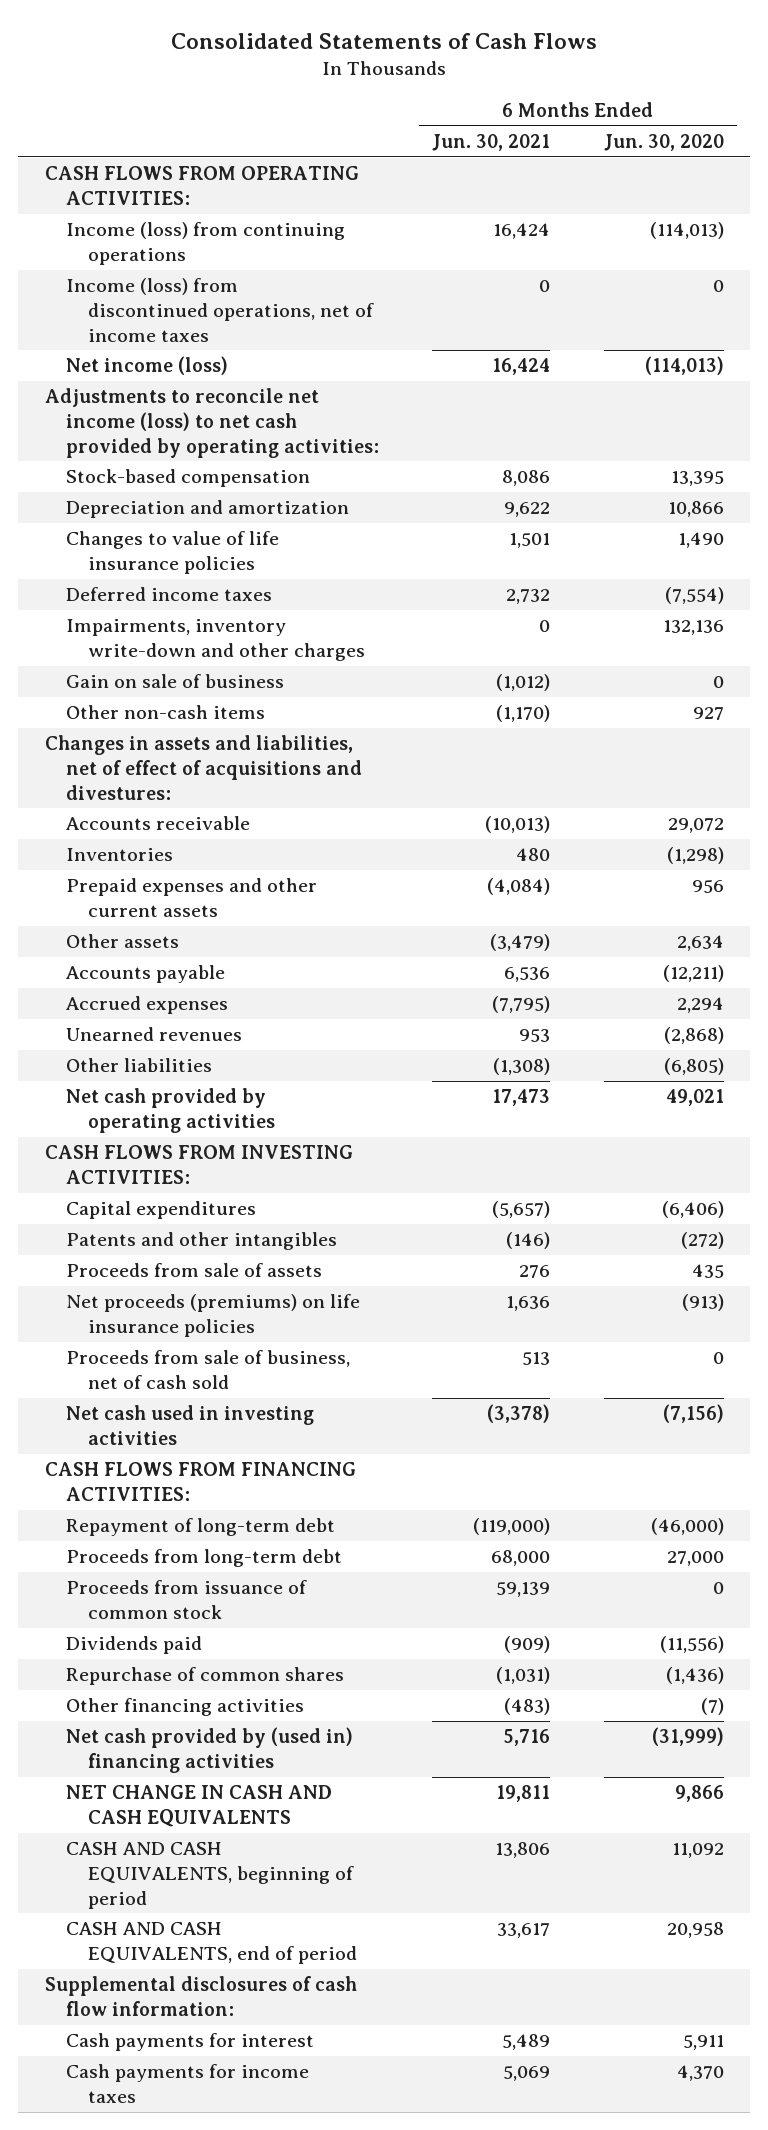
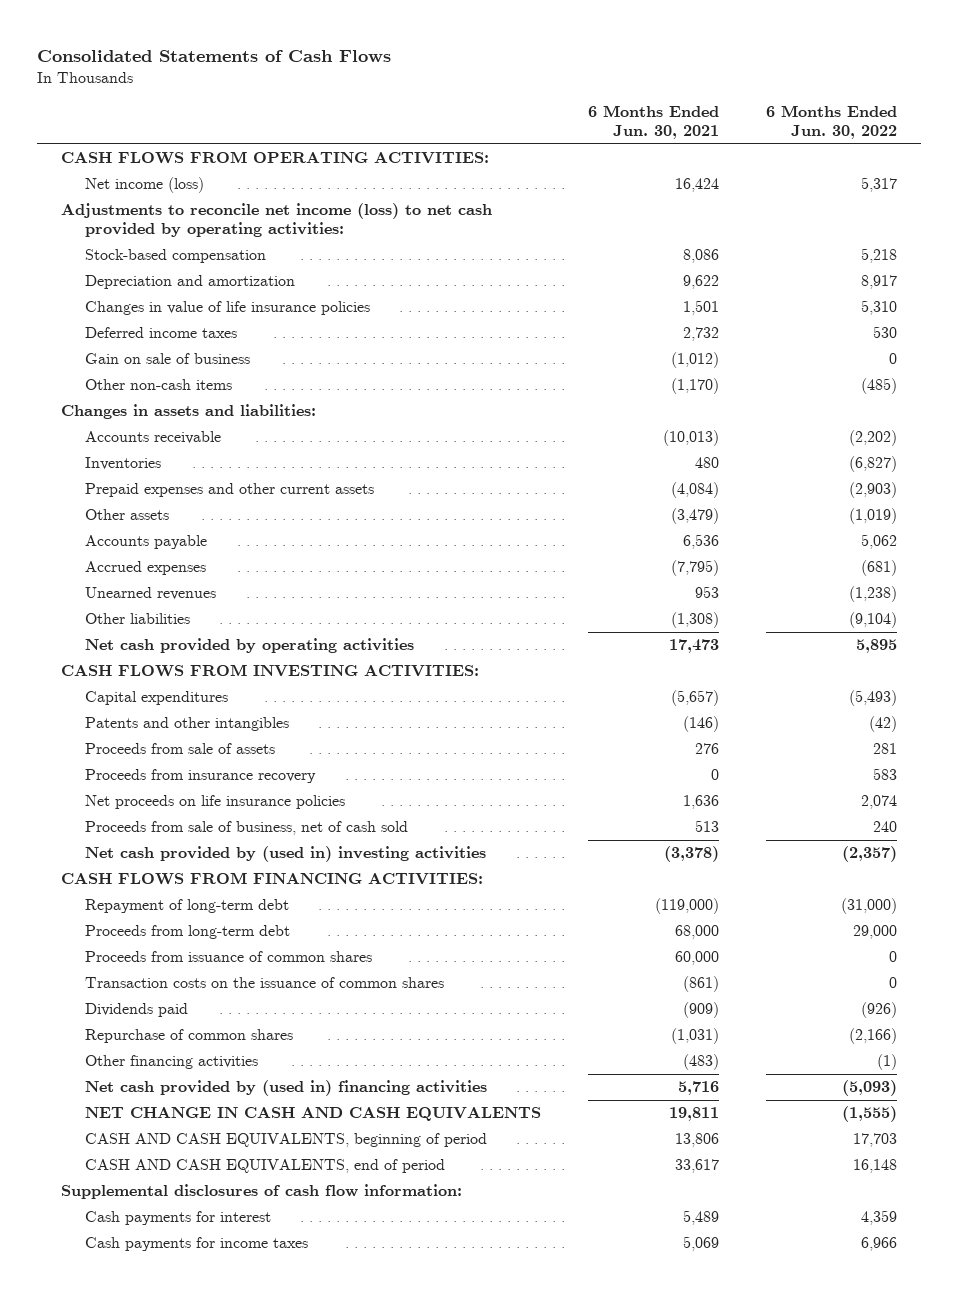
[603,134,724,152] Jun. 30, 2020 -> none
none -> [766,105,898,140] 6 Months Ended Jun. 30, 2022
[66,222,346,265] Income (loss) from continuing operations -> none
[66,278,374,342] Income (loss) from discontinued operations, net of income taxes -> none
[66,531,280,574] Changes to value of life insurance policies -> [85,301,371,316] Changes in value of life insurance policies
[66,619,365,661] Impairments, inventory write-down and other charges -> none
[44,735,363,800] Changes in assets and liabilities, net of effect of acquisitions and divestures: -> [60,404,316,420] Changes in assets and liabilities:
none -> [85,769,317,784] Proceeds from insurance recovery
[66,1294,361,1337] Net proceeds (premiums) on life insurance policies -> [85,795,346,810] Net proceeds on life insurance policies
[66,1405,315,1445] Net cash used in investing activities -> [85,846,487,863] Net cash provided by (used in) investing activities
[66,1580,308,1619] Proceeds from issuance of common stock -> [85,951,373,963] Proceeds from issuance of common shares
[496,1582,551,1598] 59,139 -> [675,951,720,966] 60,000
none -> [85,977,445,989] Transaction costs on the issuance of common shares

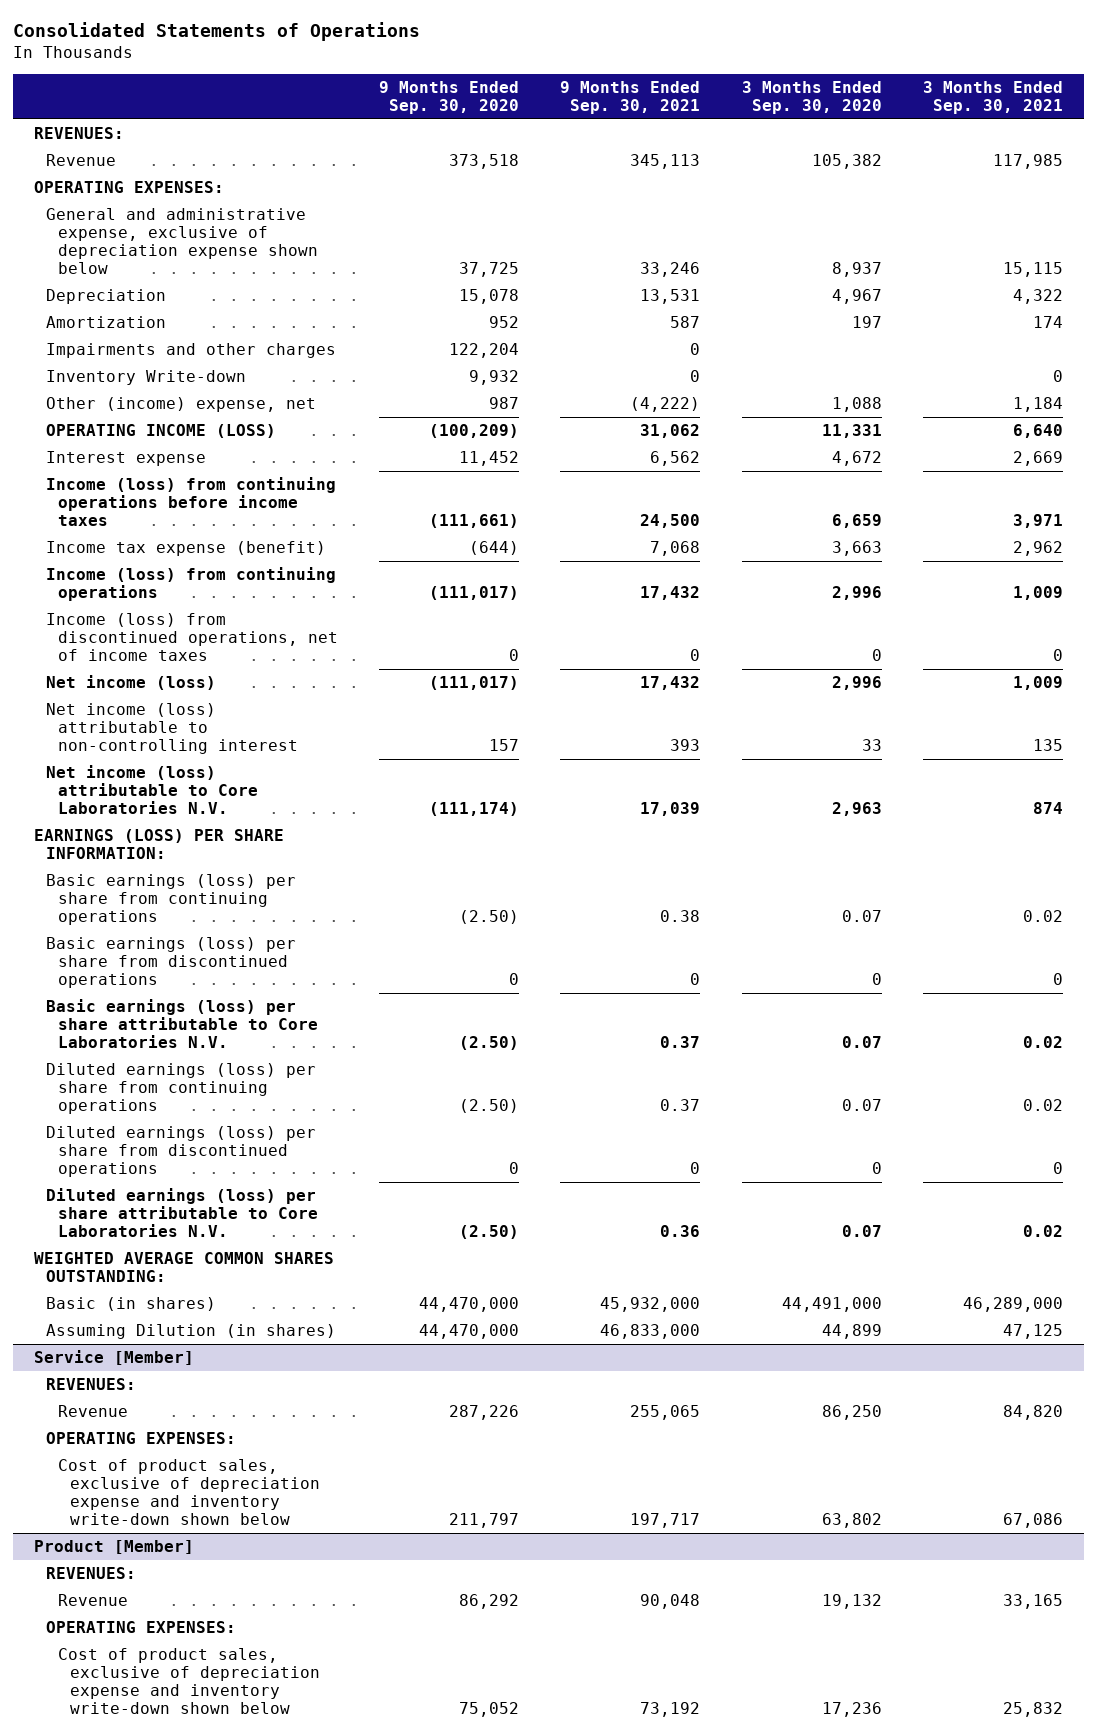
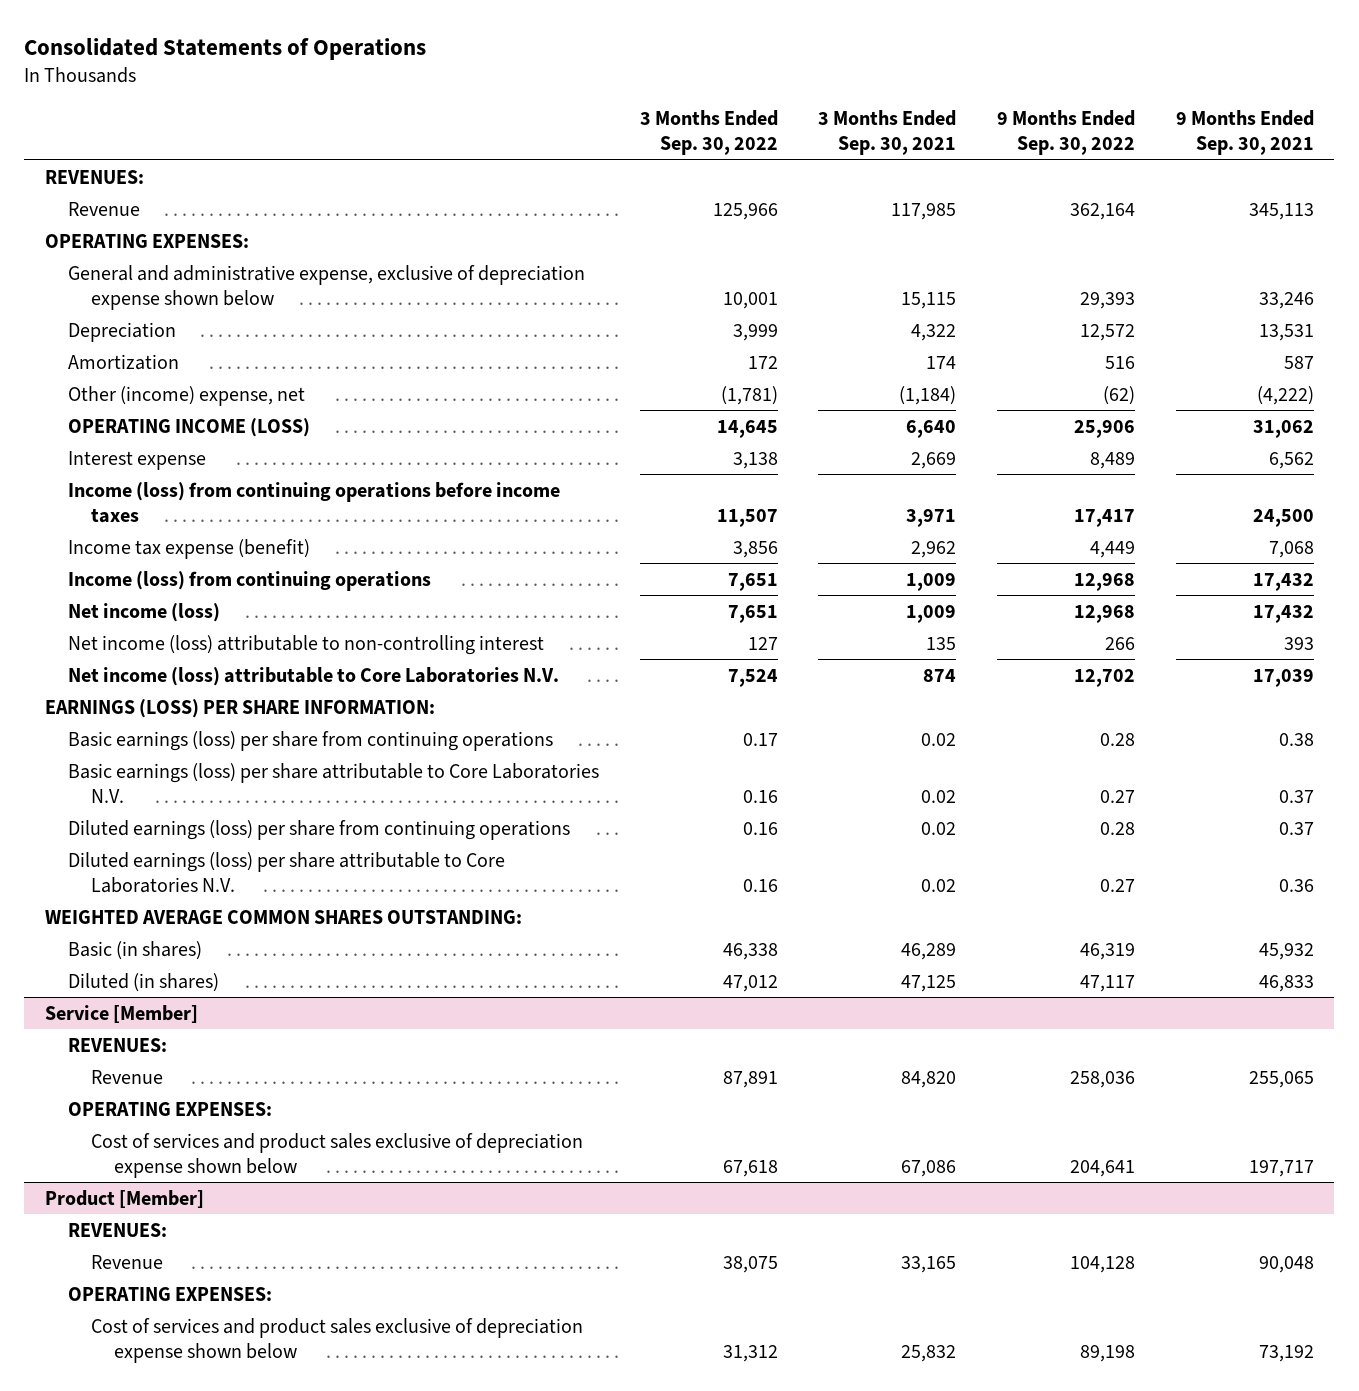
[379,81,520,114] 9 Months Ended Sep. 30, 2020 -> none
[741,81,882,114] 3 Months Ended Sep. 30, 2020 -> none
none -> [639,110,778,156] 3 Months Ended Sep. 30, 2022
none -> [997,110,1136,156] 9 Months Ended Sep. 30, 2022
[45,343,336,359] Impairments and other charges -> none
[45,370,246,386] Inventory Write-down -> none
[1012,397,1063,413] 1,184 -> [899,385,957,405] (1,184)
[45,613,338,662] Income (loss) from discontinued operations, net of income taxes -> none
[45,937,296,989] Basic earnings (loss) per share from discontinued operations -> none
[45,1126,316,1178] Diluted earnings (loss) per share from discontinued operations -> none
[600,1297,701,1313] 45,932,000 -> [1258,942,1314,960] 45,932
[962,1297,1063,1313] 46,289,000 -> [901,942,957,960] 46,289
[45,1324,336,1340] Assuming Dilution (in shares) -> [67,972,219,992] Diluted (in shares)
[600,1324,701,1340] 46,833,000 -> [1258,974,1314,992] 46,833
[57,1459,321,1526] Cost of product sales, exclusive of depreciation expense and inventory write-down shown below -> [91,1132,584,1178] Cost of services and product sales exclusive of depreciation expense shown below
[57,1648,321,1715] Cost of product sales, exclusive of depreciation expense and inventory write-down shown below -> [91,1317,584,1363] Cost of services and product sales exclusive of depreciation expense shown below

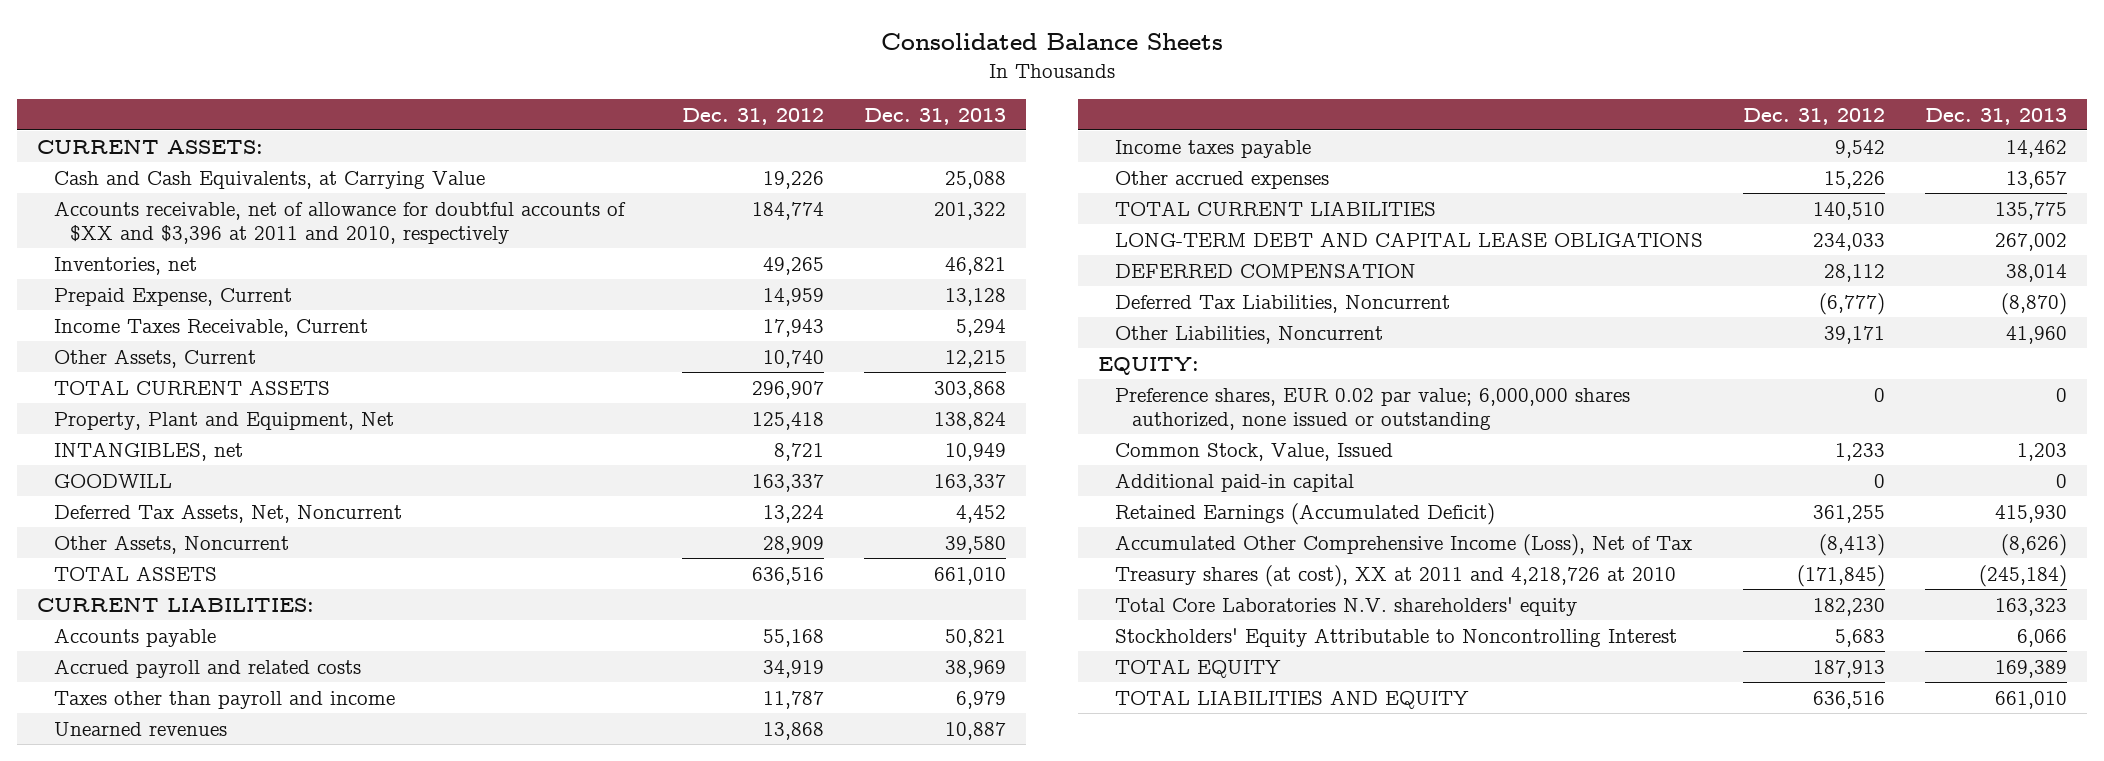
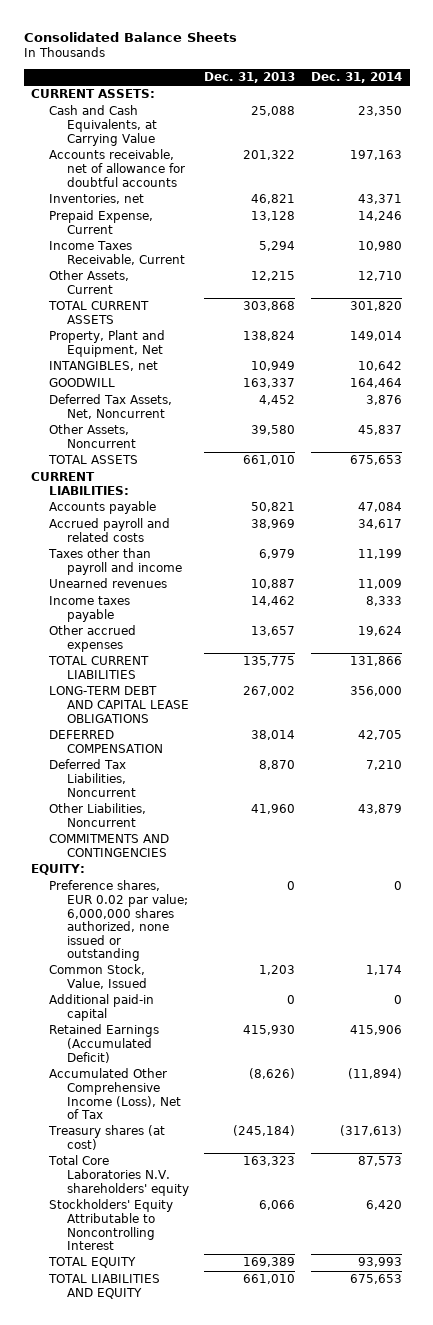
[681,107,824,125] Dec. 31, 2012 -> none
none -> [310,72,402,84] Dec. 31, 2014
[53,200,626,245] Accounts receivable, net of allowance for doubtful accounts of $XX and $3,396 at 2011 and 2010, respectively -> [49,149,185,187] Accounts receivable, net of allowance for doubtful accounts
[2000,292,2067,315] (8,870) -> [259,760,296,771] 8,870
none -> [49,834,170,858] COMMITMENTS AND CONTINGENCIES
[1114,564,1676,587] Treasury shares (at cost), XX at 2011 and 4,218,726 at 2010 -> [48,1125,166,1151] Treasury shares (at cost)

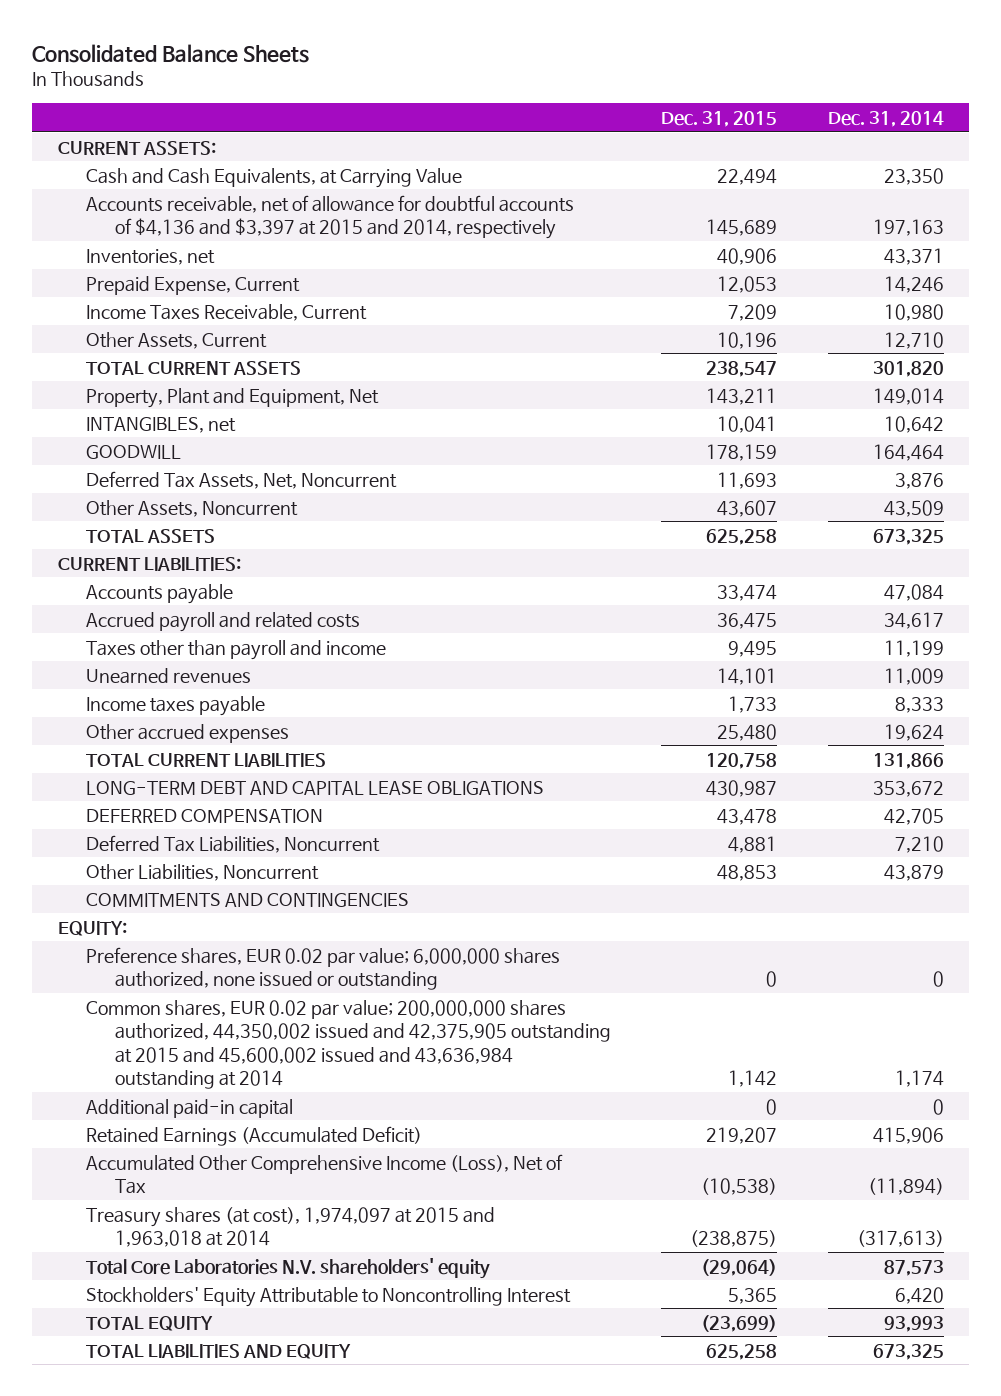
[204,72,296,84] Dec. 31, 2013 -> none
none -> [661,110,778,127] Dec. 31, 2015
[49,149,185,187] Accounts receivable, net of allowance for doubtful accounts -> [86,194,575,240] Accounts receivable, net of allowance for doubtful accounts of $4,136 and $3,397 at 2015 and 2014, respectively
[357,425,402,436] 45,837 -> [883,499,944,517] 43,509
[349,455,402,466] 675,653 -> [872,528,944,545] 673,325
[349,686,402,697] 356,000 -> [872,780,944,797] 353,672
[49,964,147,990] Common Stock, Value, Issued -> [86,999,611,1090] Common shares, EUR 0.02 par value; 200,000,000 shares authorized, 44,350,002 issued and 42,375,905 outstanding at 2015 and 45,600,002 issued and 43,636,984 outstanding at 2014
[48,1125,166,1151] Treasury shares (at cost) -> [86,1206,496,1248] Treasury shares (at cost), 1,974,097 at 2015 and 1,963,018 at 2014
[349,1274,402,1285] 675,653 -> [872,1343,944,1360] 673,325

